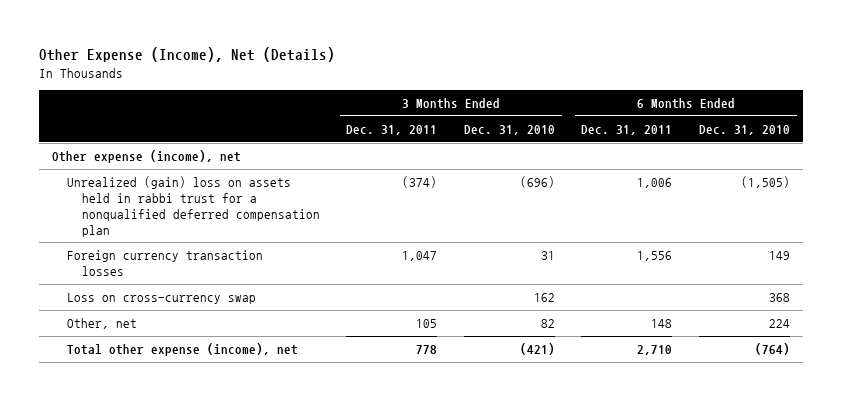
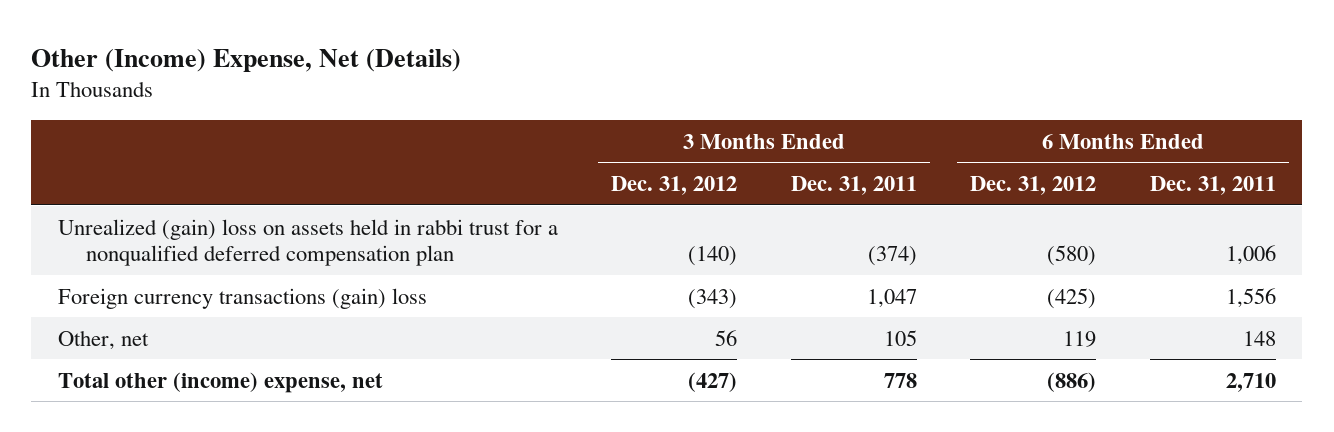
[38,46,335,62] Other Expense (Income), Net (Details) -> [31,48,462,72] Other (Income) Expense, Net (Details)
[463,124,555,135] Dec. 31, 2010 -> none
[698,124,790,135] Dec. 31, 2010 -> none
none -> [611,176,738,196] Dec. 31, 2012
none -> [970,176,1097,196] Dec. 31, 2012
[51,150,241,164] Other expense (income), net -> none
[66,293,256,305] Loss on cross-currency swap -> none
[66,250,263,276] Foreign currency transaction losses -> [57,287,427,309] Foreign currency transactions (gain) loss
[66,343,298,357] Total other expense (income), net -> [57,371,383,393] Total other (income) expense, net

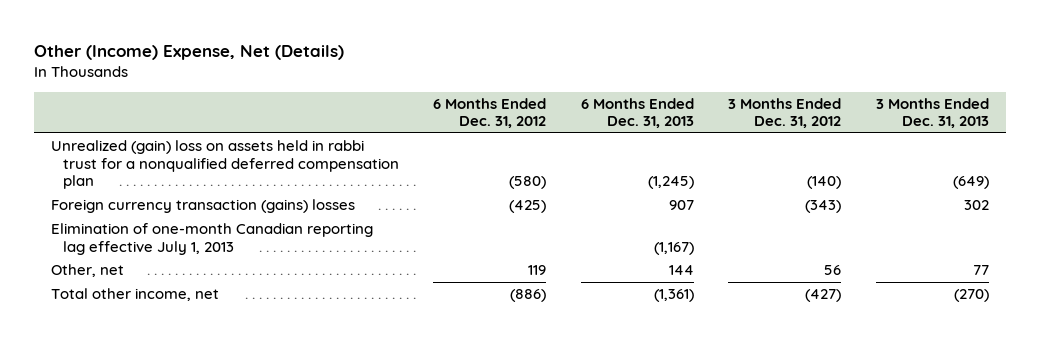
[790,176,917,196] Dec. 31, 2011 -> none
[1149,176,1276,196] Dec. 31, 2011 -> none
none -> [580,97,694,129] 6 Months Ended Dec. 31, 2013
none -> [875,97,989,129] 3 Months Ended Dec. 31, 2013
[57,287,427,309] Foreign currency transactions (gain) loss -> [51,199,356,214] Foreign currency transaction (gains) losses
none -> [51,223,374,255] Elimination of one-month Canadian reporting lag effective July 1, 2013
[57,371,383,393] Total other (income) expense, net -> [51,288,220,302] Total other income, net

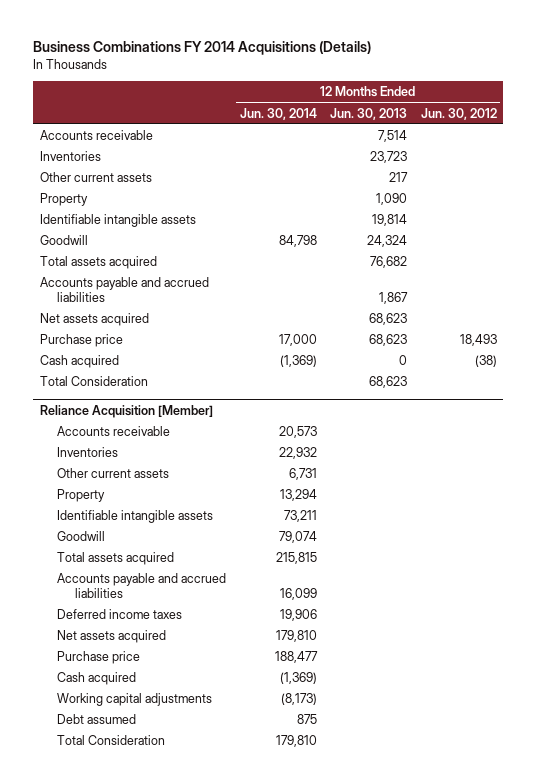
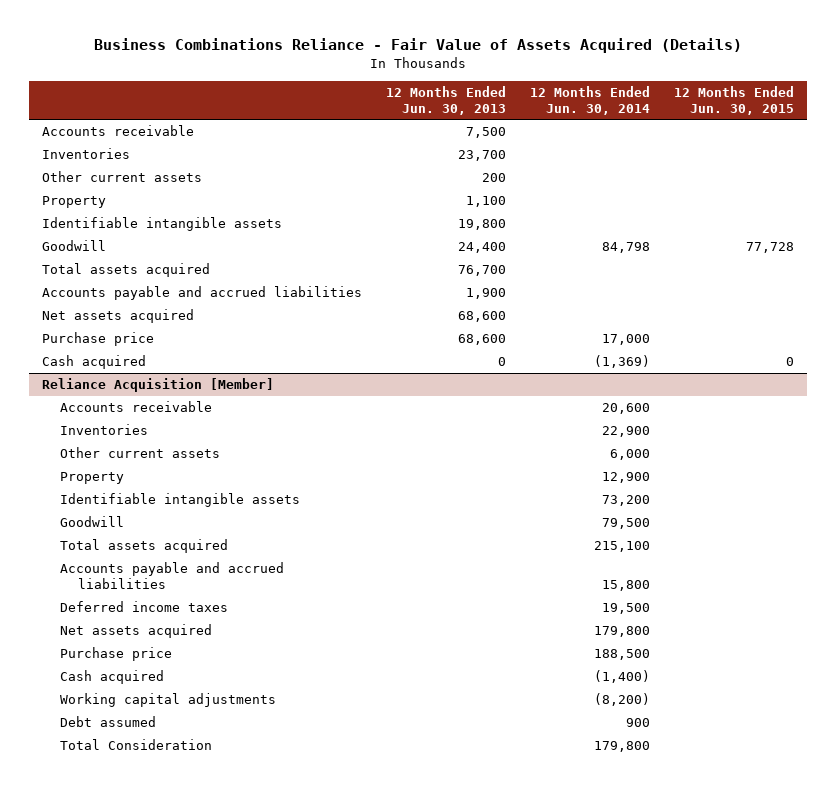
[32,41,371,56] Business Combinations FY 2014 Acquisitions (Details) -> [94,37,743,53] Business Combinations Reliance - Fair Value of Assets Acquired (Details)
[420,107,497,120] Jun. 30, 2012 -> none
none -> [674,86,795,115] 12 Months Ended Jun. 30, 2015
[378,130,408,143] 7,514 -> [465,127,506,139] 7,500
[370,151,408,164] 23,723 -> [457,150,506,162] 23,700
[389,172,409,183] 217 -> [481,173,506,183] 200
[376,193,408,206] 1,090 -> [465,196,506,208] 1,100
[372,214,408,227] 19,814 -> [457,219,506,231] 19,800
[367,235,408,248] 24,324 -> [457,242,506,254] 24,400
[370,256,408,269] 76,682 -> [457,265,506,277] 76,700
[379,292,409,305] 1,867 -> [465,288,506,300] 1,900
[369,313,408,326] 68,623 -> [457,311,506,323] 68,600
[369,334,408,347] 68,623 -> [457,334,506,346] 68,600
[39,376,148,387] Total Consideration -> none
[278,426,317,439] 20,573 -> [602,403,651,415] 20,600
[278,447,317,460] 22,932 -> [602,426,651,438] 22,900
[288,468,317,481] 6,731 -> [610,449,651,461] 6,000
[279,489,317,502] 13,294 -> [602,472,651,484] 12,900
[283,510,317,523] 73,211 -> [602,495,651,507] 73,200
[278,531,317,544] 79,074 -> [602,518,651,530] 79,500
[275,552,317,565] 215,815 -> [594,541,651,553] 215,100
[279,588,317,601] 16,099 -> [602,579,651,591] 15,800
[279,609,317,622] 19,906 -> [602,603,651,615] 19,500
[275,630,317,643] 179,810 -> [594,626,651,638] 179,800
[274,651,318,664] 188,477 -> [594,649,651,661] 188,500
[279,672,317,685] (1,369) -> [594,670,651,684] (1,400)
[280,693,317,706] (8,173) -> [594,693,651,707] (8,200)
[296,714,317,725] 875 -> [626,718,651,728] 900
[275,735,317,748] 179,810 -> [594,741,651,753] 179,800

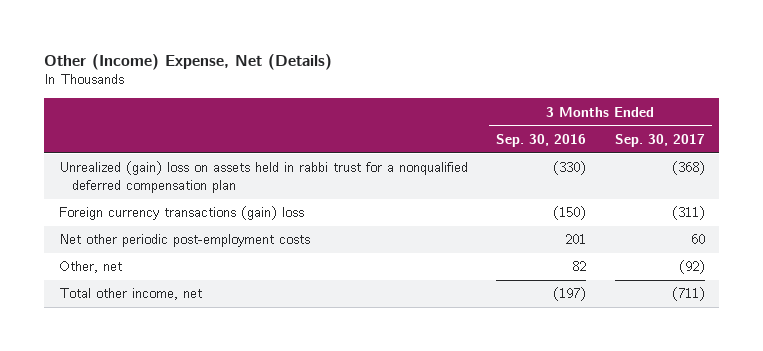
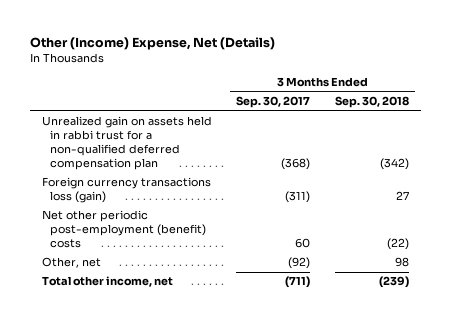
[496,134,587,148] Sep. 30, 2016 -> none
none -> [334,96,409,109] Sep. 30, 2018
[58,161,468,193] Unrealized (gain) loss on assets held in rabbi trust for a nonqualified deferred compensation plan -> [42,116,213,171] Unrealized gain on assets held in rabbi trust for a non-qualified deferred compensation plan
[58,206,304,221] Foreign currency transactions (gain) loss -> [42,177,212,204] Foreign currency transactions loss (gain)
[58,234,310,248] Net other periodic post-employment costs -> [42,210,207,249] Net other periodic post-employment (benefit) costs

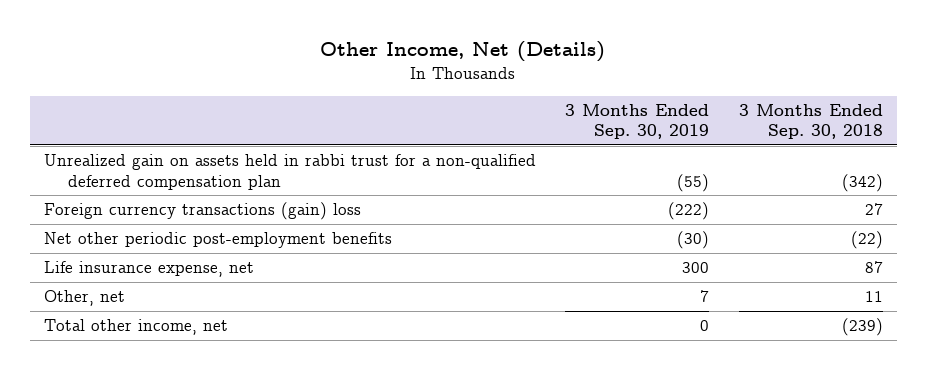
[30,37,276,51] Other (Income) Expense, Net (Details) -> [320,40,606,62] Other Income, Net (Details)
[236,96,311,109] Sep. 30, 2017 -> none
none -> [565,103,710,140] 3 Months Ended Sep. 30, 2019
[42,177,212,204] Foreign currency transactions loss (gain) -> [44,202,362,221] Foreign currency transactions (gain) loss
[42,210,207,249] Net other periodic post-employment (benefit) costs -> [44,232,393,249] Net other periodic post-employment benefits
none -> [44,261,255,278] Life insurance expense, net
[394,257,409,268] 98 -> [864,291,883,303] 11

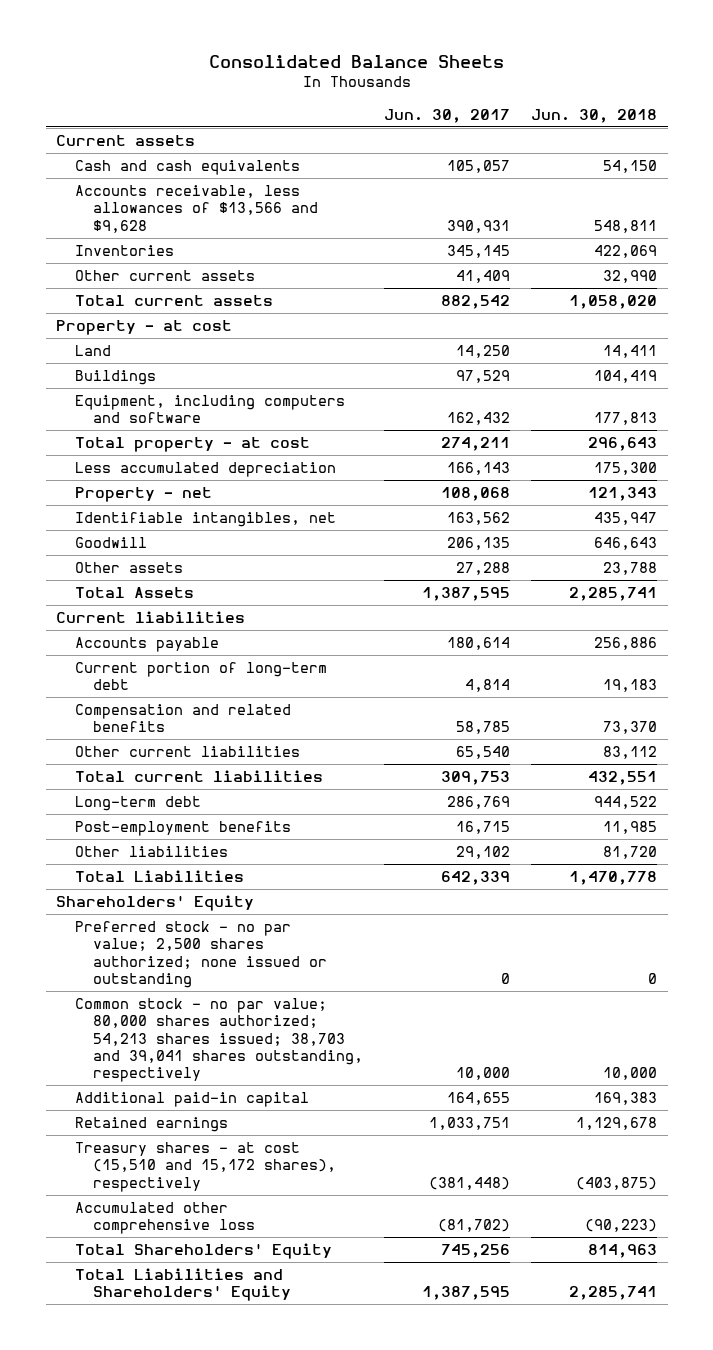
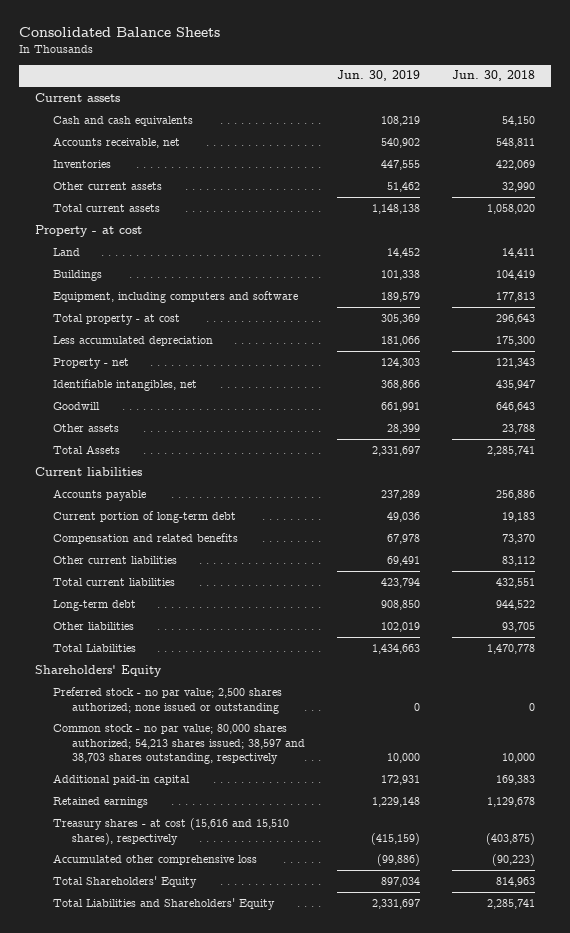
[383,108,510,123] Jun. 30, 2017 -> none
none -> [336,70,420,82] Jun. 30, 2019
[74,184,318,233] Accounts receivable, less allowances of $13,566 and $9,628 -> [53,136,181,148] Accounts receivable, net
[74,820,291,836] Post-employment benefits -> none
[603,845,658,859] 81,720 -> [501,621,535,632] 93,705
[74,997,363,1083] Common stock - no par value; 80,000 shares authorized; 54,213 shares issued; 38,703 and 39,041 shares outstanding, respectively -> [53,723,305,765] Common stock - no par value; 80,000 shares authorized; 54,213 shares issued; 38,597 and 38,703 shares outstanding, respectively
[74,1141,336,1192] Treasury shares - at cost (15,510 and 15,172 shares), respectively -> [53,817,290,845] Treasury shares - at cost (15,616 and 15,510 shares), respectively

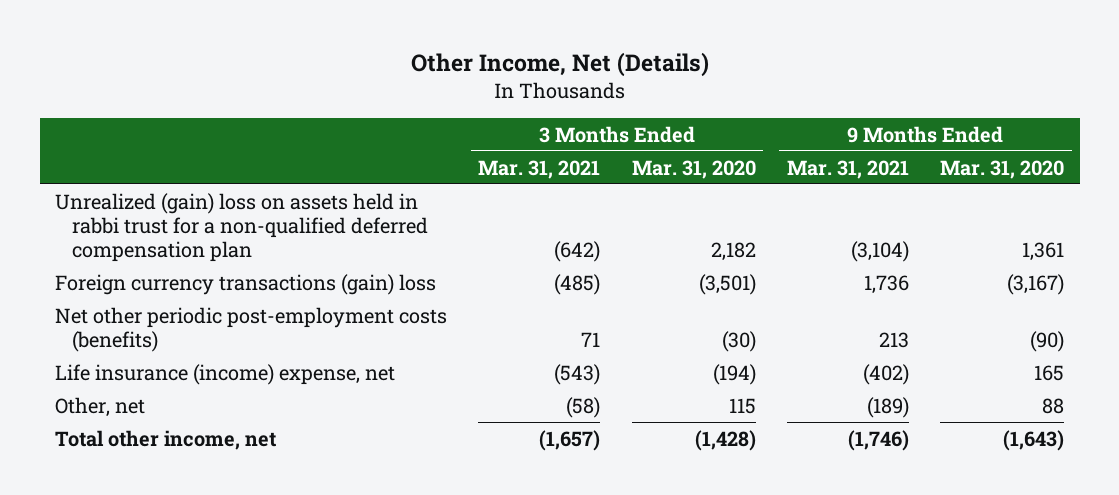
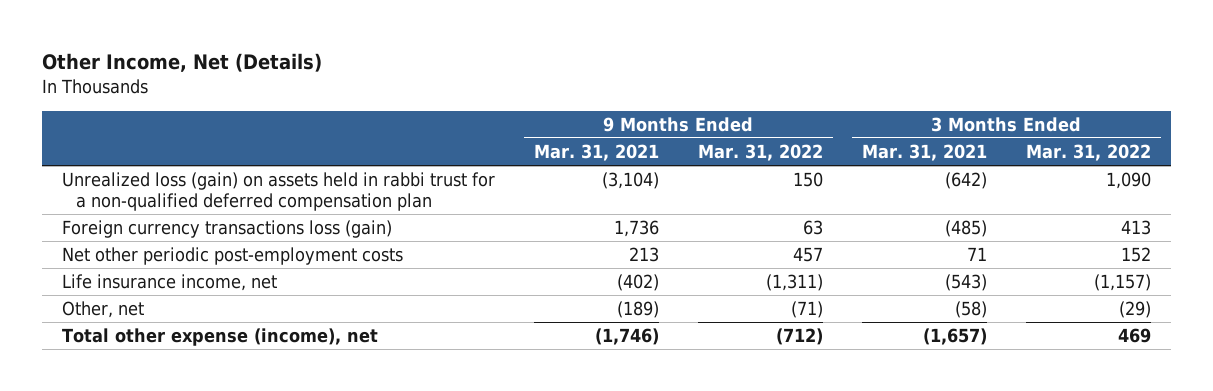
[631,159,756,179] Mar. 31, 2020 -> none
[939,159,1064,179] Mar. 31, 2020 -> none
none -> [697,143,823,161] Mar. 31, 2022
none -> [1026,143,1152,161] Mar. 31, 2022
[55,192,428,263] Unrealized (gain) loss on assets held in rabbi trust for a non-qualified deferred compensation plan -> [61,172,495,211] Unrealized loss (gain) on assets held in rabbi trust for a non-qualified deferred compensation plan
[55,273,437,295] Foreign currency transactions (gain) loss -> [61,220,392,239] Foreign currency transactions loss (gain)
[55,306,448,352] Net other periodic post-employment costs (benefits) -> [61,247,403,266] Net other periodic post-employment costs
[55,363,396,385] Life insurance (income) expense, net -> [61,274,277,292] Life insurance income, net
[55,429,277,450] Total other income, net -> [61,328,378,347] Total other expense (income), net

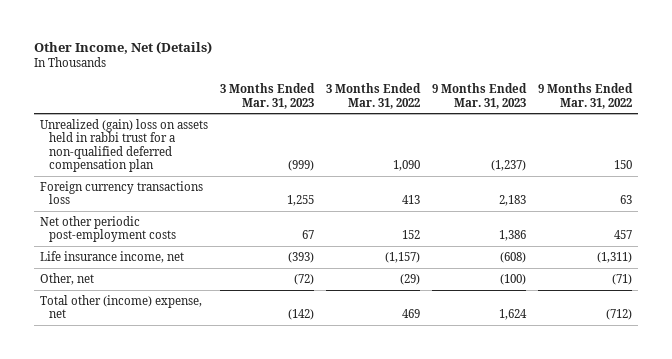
[533,143,659,161] Mar. 31, 2021 -> none
[861,143,987,161] Mar. 31, 2021 -> none
none -> [219,83,315,109] 3 Months Ended Mar. 31, 2023
none -> [431,83,527,109] 9 Months Ended Mar. 31, 2023
[61,172,495,211] Unrealized loss (gain) on assets held in rabbi trust for a non-qualified deferred compensation plan -> [39,118,208,173] Unrealized (gain) loss on assets held in rabbi trust for a non-qualified deferred compensation plan
[61,220,392,239] Foreign currency transactions loss (gain) -> [39,180,203,205] Foreign currency transactions loss
[61,328,378,347] Total other expense (income), net -> [39,294,202,319] Total other (income) expense, net

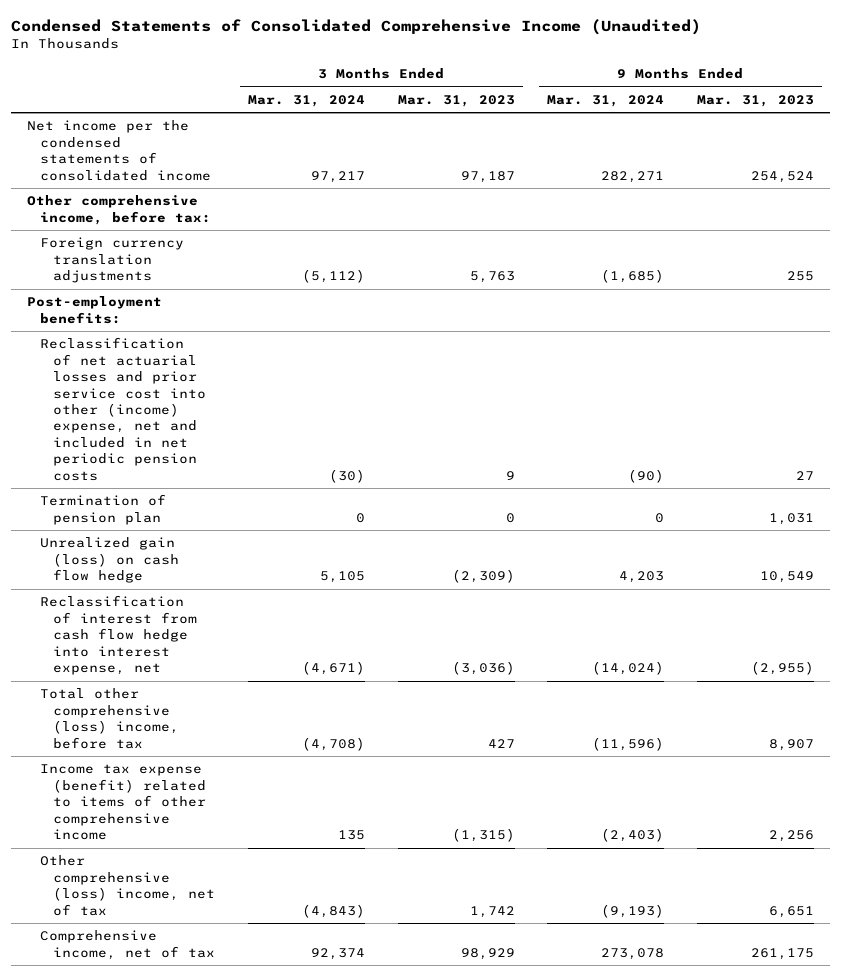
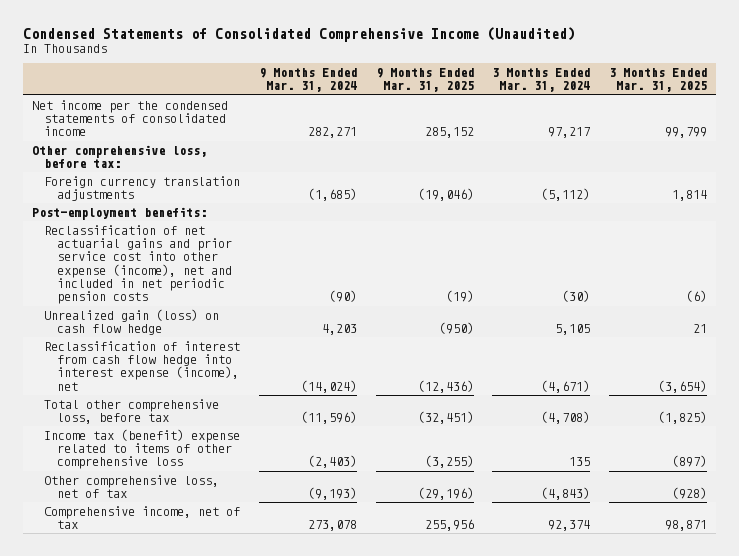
[397,94,515,107] Mar. 31, 2023 -> none
[696,94,814,107] Mar. 31, 2023 -> none
none -> [375,67,474,93] 9 Months Ended Mar. 31, 2025
none -> [608,67,707,93] 3 Months Ended Mar. 31, 2025
[27,195,212,225] Other comprehensive income, before tax: -> [32,144,208,169] Other comprehensive loss, before tax:
[40,494,167,525] Termination of pension plan -> none
[40,337,207,481] Reclassification of net actuarial losses and prior service cost into other (income) expense, net and included in net periodic pension costs -> [44,224,232,305] Reclassification of net actuarial gains and prior service cost into other expense (income), net and included in net periodic pension costs
[40,595,198,676] Reclassification of interest from cash flow hedge into interest expense, net -> [44,340,241,391] Reclassification of interest from cash flow hedge into interest expense (income), net
[40,688,180,749] Total other comprehensive (loss) income, before tax -> [44,398,220,425] Total other comprehensive loss, before tax
[40,764,207,841] Income tax expense (benefit) related to items of other comprehensive income -> [44,428,241,470] Income tax (benefit) expense related to items of other comprehensive loss
[40,855,216,916] Other comprehensive (loss) income, net of tax -> [44,474,220,499] Other comprehensive loss, net of tax

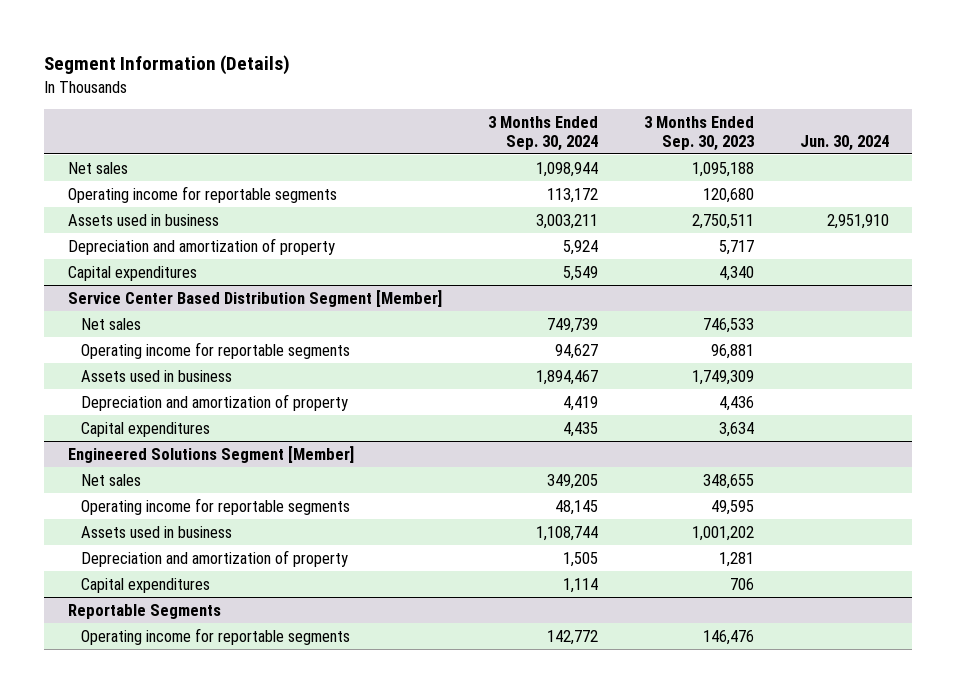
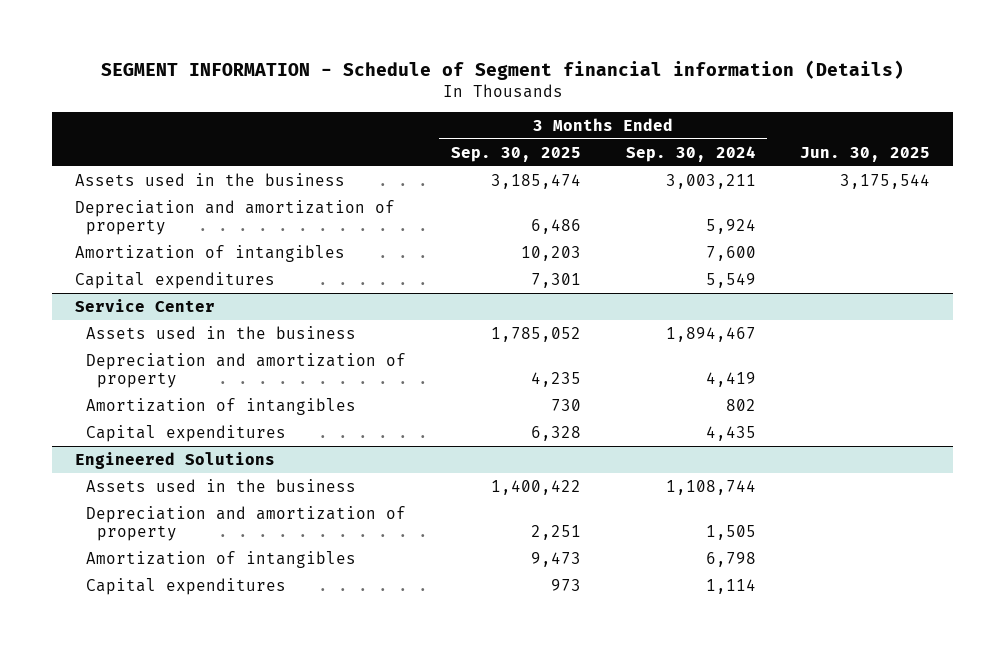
[44,55,291,76] Segment Information (Details) -> [100,59,904,80] SEGMENT INFORMATION - Schedule of Segment financial information (Details)
[644,115,755,151] 3 Months Ended Sep. 30, 2023 -> none
[800,134,890,151] Jun. 30, 2024 -> none
none -> [450,146,581,162] Sep. 30, 2025
none -> [800,146,931,162] Jun. 30, 2025
[67,161,128,174] Net sales -> none
[67,185,337,203] Operating income for reportable segments -> none
[67,213,219,226] Assets used in business -> [74,172,345,186] Assets used in the business
none -> [74,244,345,262] Amortization of intangibles
[80,317,141,330] Net sales -> none
[80,341,350,359] Operating income for reportable segments -> none
[67,289,442,307] Service Center Based Distribution Segment [Member] -> [74,298,215,312] Service Center
[80,369,232,382] Assets used in business -> [85,325,356,339] Assets used in the business
none -> [85,397,356,415] Amortization of intangibles
[80,473,141,486] Net sales -> none
[80,497,350,515] Operating income for reportable segments -> none
[67,445,354,463] Engineered Solutions Segment [Member] -> [74,451,275,469] Engineered Solutions
[80,525,232,538] Assets used in business -> [85,478,356,492] Assets used in the business
none -> [85,550,356,568] Amortization of intangibles
[67,603,221,619] Reportable Segments -> none
[80,627,350,645] Operating income for reportable segments -> none

